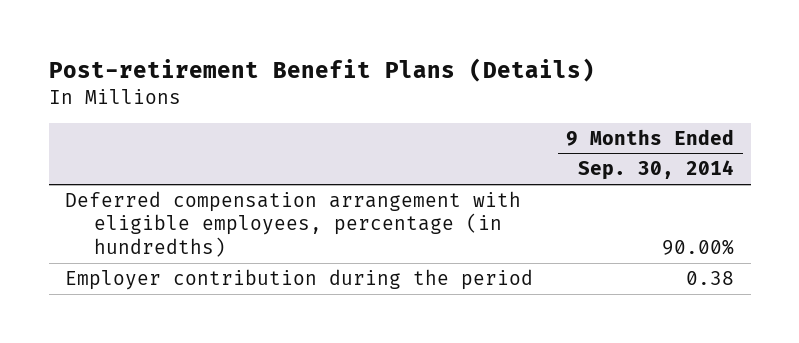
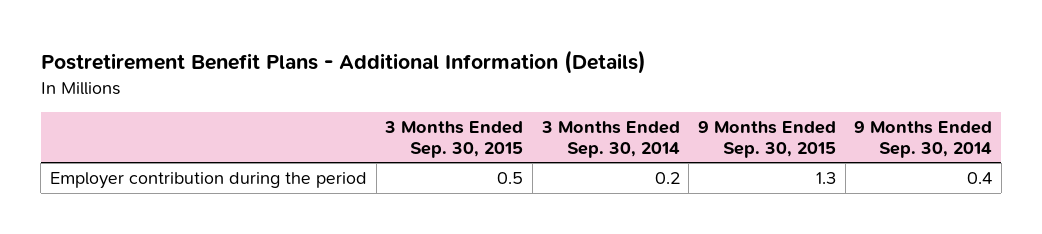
[48,58,595,83] Post-retirement Benefit Plans (Details) -> [40,50,646,75] Postretirement Benefit Plans - Additional Information (Details)
none -> [384,120,524,158] 3 Months Ended Sep. 30, 2015
none -> [540,120,680,158] 3 Months Ended Sep. 30, 2014
none -> [697,120,836,158] 9 Months Ended Sep. 30, 2015
[65,190,522,257] Deferred compensation arrangement with eligible employees, percentage (in hundredths) -> none
[686,270,735,285] 0.38 -> [967,172,993,185] 0.4

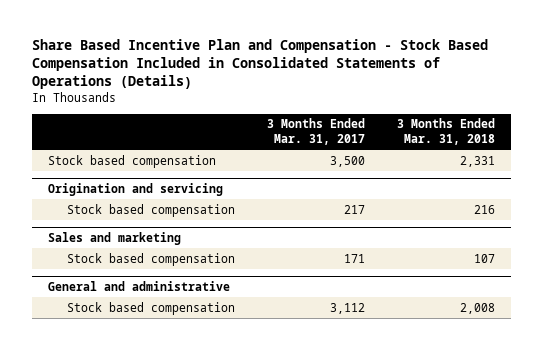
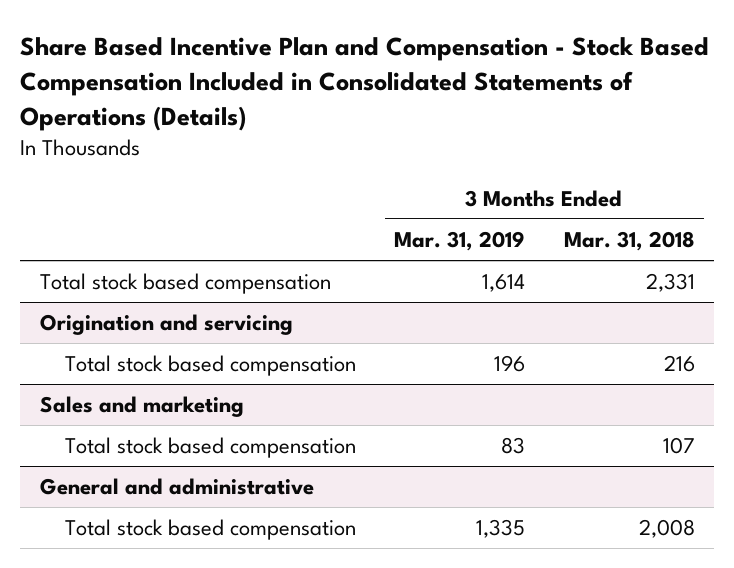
[266,118,365,146] 3 Months Ended Mar. 31, 2017 -> none
none -> [394,230,526,251] Mar. 31, 2019
[48,154,217,168] Stock based compensation -> [39,273,331,295] Total stock based compensation
[66,203,235,217] Stock based compensation -> [64,355,356,377] Total stock based compensation
[66,252,235,266] Stock based compensation -> [64,437,356,459] Total stock based compensation
[66,301,235,315] Stock based compensation -> [64,519,356,541] Total stock based compensation

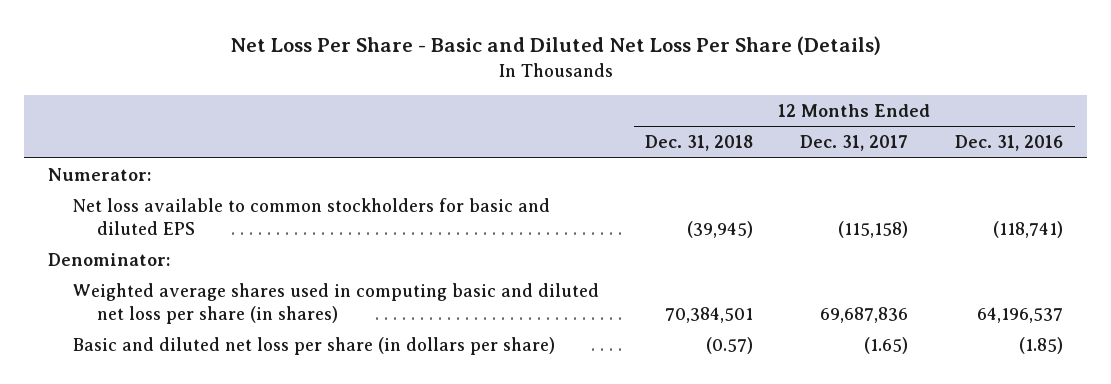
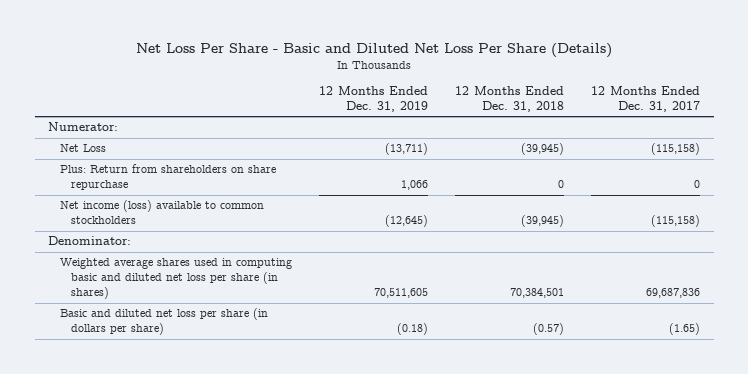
[955,135,1064,152] Dec. 31, 2016 -> none
none -> [318,85,428,112] 12 Months Ended Dec. 31, 2019
[72,197,550,235] Net loss available to common stockholders for basic and diluted EPS -> [59,144,106,153] Net Loss
none -> [59,164,276,191] Plus: Return from shareholders on share repurchase
none -> [59,200,264,225] Net income (loss) available to common stockholders

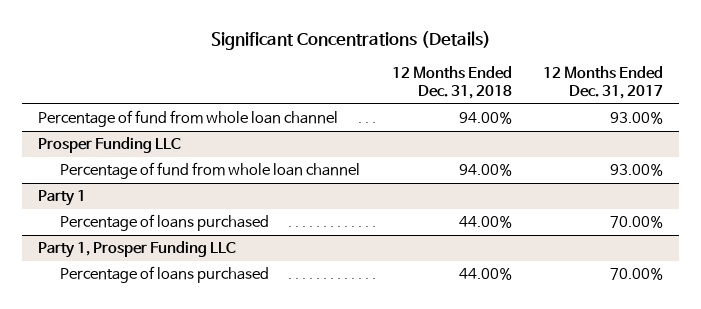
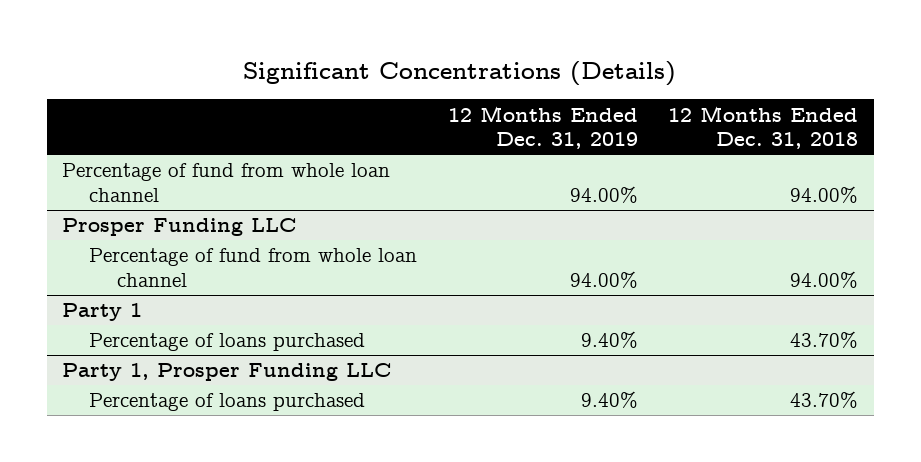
[543,65,664,100] 12 Months Ended Dec. 31, 2017 -> none
none -> [447,105,638,150] 12 Months Ended Dec. 31, 2019
[458,215,512,229] 44.00% -> [790,331,859,349] 43.70%
[458,267,512,281] 44.00% -> [790,391,859,409] 43.70%

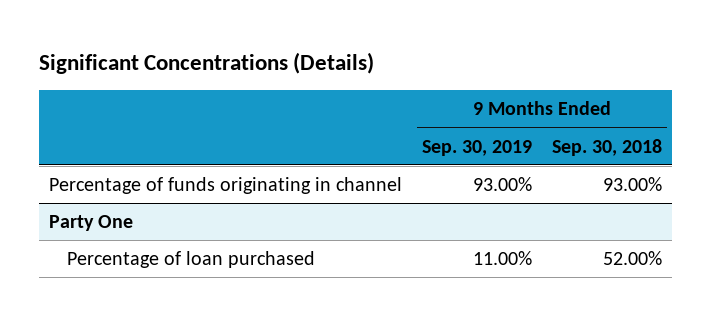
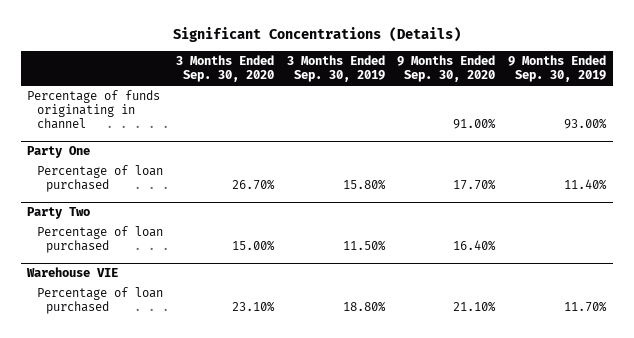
[552,138,663,156] Sep. 30, 2018 -> none
none -> [175,55,274,83] 3 Months Ended Sep. 30, 2020
none -> [286,55,385,83] 3 Months Ended Sep. 30, 2019
none -> [397,55,496,83] 9 Months Ended Sep. 30, 2020
[473,251,533,266] 11.00% -> [564,179,608,191] 11.40%
none -> [27,207,91,220] Party Two
none -> [36,226,163,254] Percentage of loan purchased
none -> [26,267,119,278] Warehouse VIE
none -> [36,287,163,315] Percentage of loan purchased

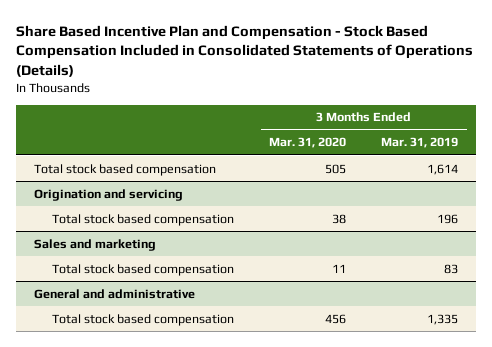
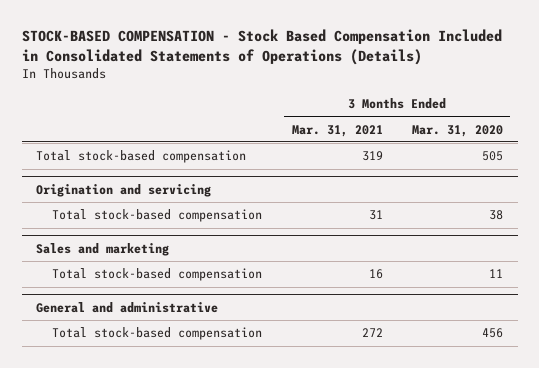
[16,24,474,77] Share Based Incentive Plan and Compensation - Stock Based Compensation Included in Consolidated Statements of Operations (Details) -> [21,29,502,66] STOCK-BASED COMPENSATION - Stock Based Compensation Included in Consolidated Statements of Operations (Details)
[381,137,459,149] Mar. 31, 2019 -> none
none -> [291,124,383,137] Mar. 31, 2021
[33,163,216,176] Total stock based compensation -> [36,150,247,164] Total stock-based compensation
[52,213,235,226] Total stock based compensation -> [52,209,263,223] Total stock-based compensation
[52,263,235,276] Total stock based compensation -> [52,268,263,282] Total stock-based compensation
[52,313,235,326] Total stock based compensation -> [52,327,263,341] Total stock-based compensation

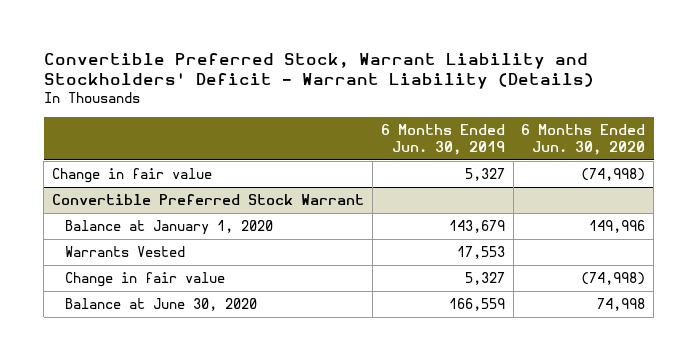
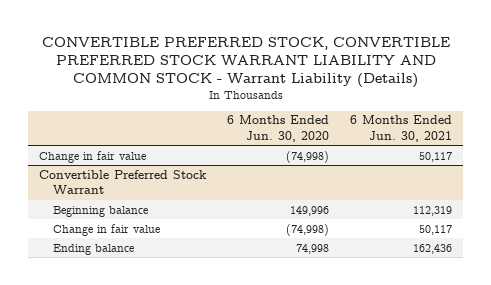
[43,52,594,90] Convertible Preferred Stock, Warrant Liability and Stockholders' Deficit - Warrant Liability (Details) -> [41,36,450,89] CONVERTIBLE PREFERRED STOCK, CONVERTIBLE PREFERRED STOCK WARRANT LIABILITY AND COMMON STOCK - Warrant Liability (Details)
[380,123,505,155] 6 Months Ended Jun. 30, 2019 -> none
none -> [350,115,453,142] 6 Months Ended Jun. 30, 2021
[64,246,185,258] Warrants Vested -> none
[64,220,273,236] Balance at January 1, 2020 -> [53,205,149,217] Beginning balance
[64,298,257,312] Balance at June 30, 2020 -> [53,243,135,255] Ending balance

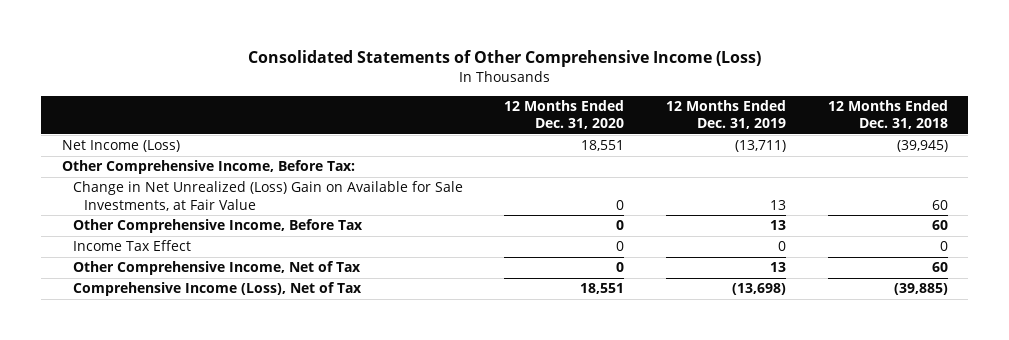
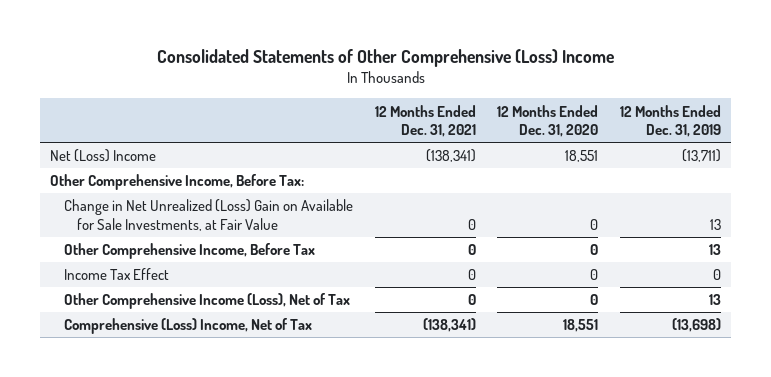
[247,49,761,67] Consolidated Statements of Other Comprehensive Income (Loss) -> [156,49,614,68] Consolidated Statements of Other Comprehensive (Loss) Income
[827,99,948,130] 12 Months Ended Dec. 31, 2018 -> none
none -> [374,104,476,138] 12 Months Ended Dec. 31, 2021
[61,140,180,153] Net Income (Loss) -> [50,149,157,163] Net (Loss) Income
[72,261,361,276] Other Comprehensive Income, Net of Tax -> [63,293,350,310] Other Comprehensive Income (Loss), Net of Tax
[72,282,362,297] Comprehensive Income (Loss), Net of Tax -> [63,318,312,335] Comprehensive (Loss) Income, Net of Tax

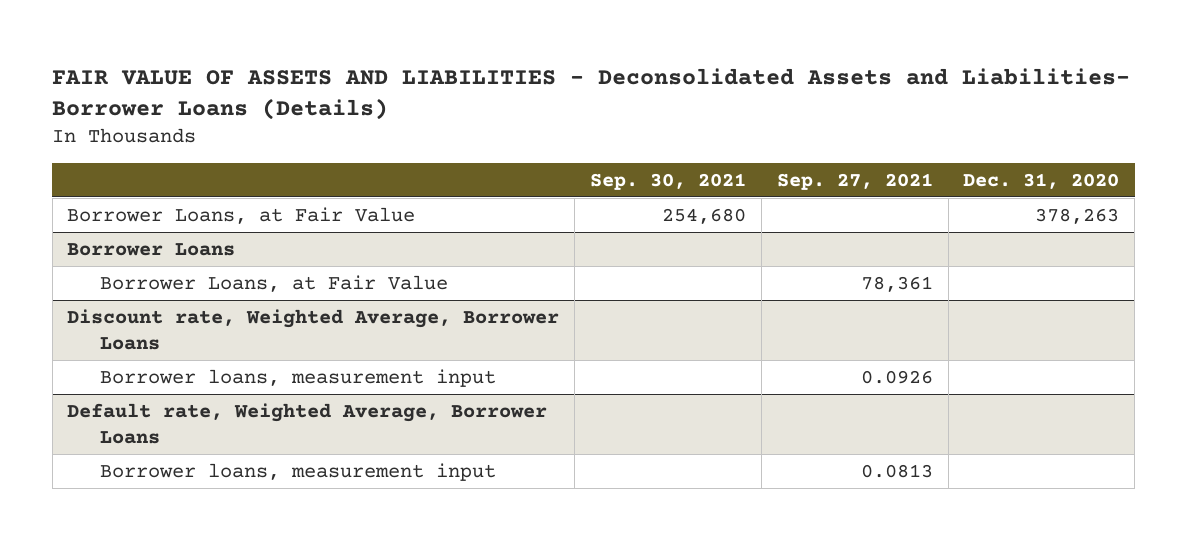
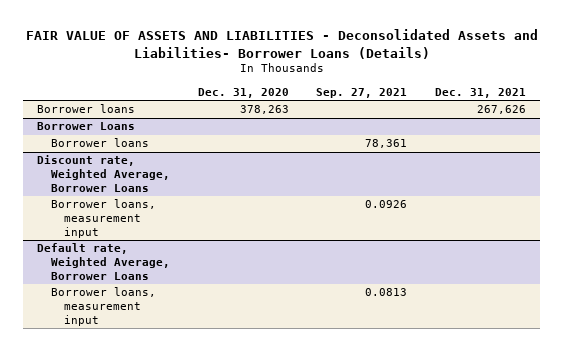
[590,172,747,190] Sep. 30, 2021 -> none
none -> [435,87,527,98] Dec. 31, 2021
[67,206,416,224] Borrower Loans, at Fair Value -> [37,104,136,114] Borrower loans
[99,274,448,292] Borrower Loans, at Fair Value -> [50,138,149,148] Borrower loans

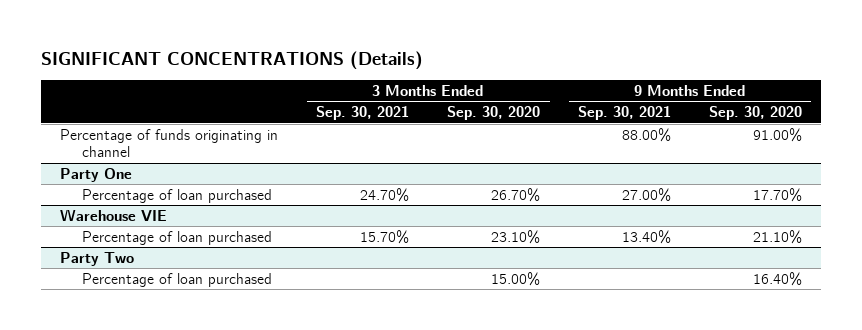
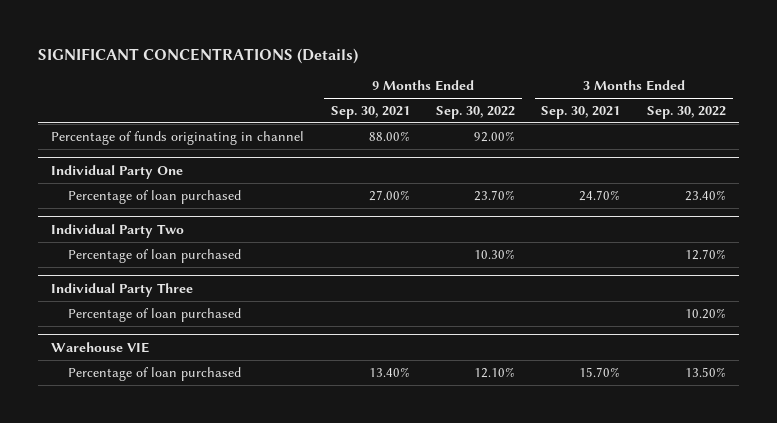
[447,106,541,121] Sep. 30, 2020 -> none
[708,106,802,121] Sep. 30, 2020 -> none
none -> [435,105,515,119] Sep. 30, 2022
none -> [646,105,726,119] Sep. 30, 2022
[60,167,133,182] Party One -> [51,164,184,179] Individual Party One
none -> [51,223,185,238] Individual Party Two
none -> [67,248,241,263] Percentage of loan purchased
none -> [51,282,194,297] Individual Party Three
none -> [67,307,241,322] Percentage of loan purchased
[60,251,135,266] Party Two -> none
[82,272,273,287] Percentage of loan purchased -> none

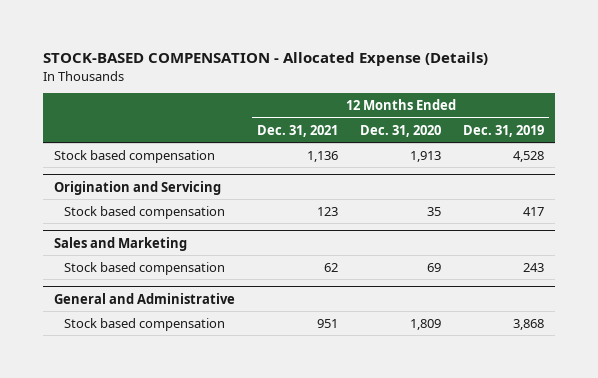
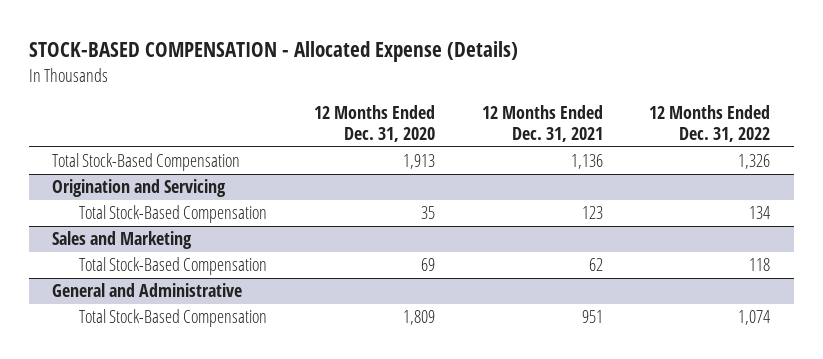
[462,124,544,137] Dec. 31, 2019 -> none
none -> [649,105,771,143] 12 Months Ended Dec. 31, 2022
[54,149,216,163] Stock based compensation -> [52,153,241,172] Total Stock-Based Compensation
[64,205,226,219] Stock based compensation -> [79,205,268,224] Total Stock-Based Compensation
[64,261,226,275] Stock based compensation -> [79,257,268,276] Total Stock-Based Compensation
[64,317,226,331] Stock based compensation -> [79,309,268,328] Total Stock-Based Compensation

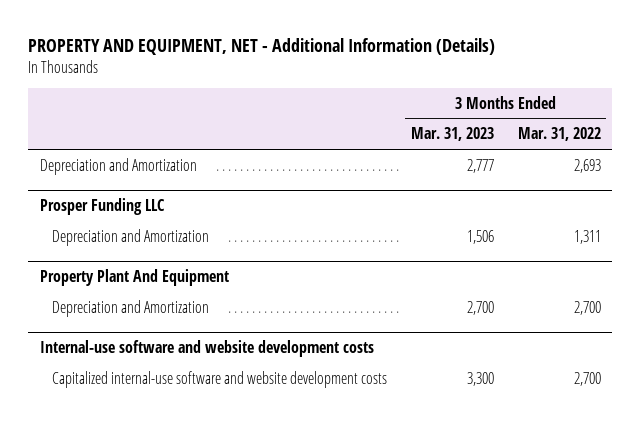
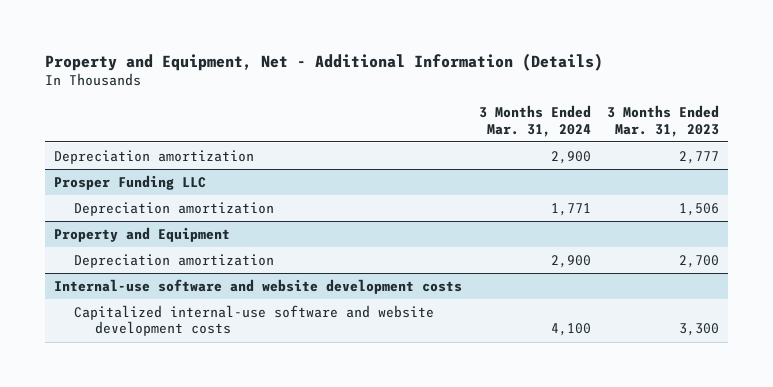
[28,37,496,55] PROPERTY AND EQUIPMENT, NET - Additional Information (Details) -> [45,52,604,71] Property and Equipment, Net - Additional Information (Details)
[517,127,601,142] Mar. 31, 2022 -> none
none -> [478,105,591,137] 3 Months Ended Mar. 31, 2024
[39,157,197,175] Depreciation and Amortization -> [53,150,254,165] Depreciation amortization
[52,228,210,246] Depreciation and Amortization -> [74,202,275,217] Depreciation amortization
[39,269,229,287] Property Plant And Equipment -> [53,227,230,243] Property and Equipment
[52,299,210,317] Depreciation and Amortization -> [74,254,275,269] Depreciation amortization

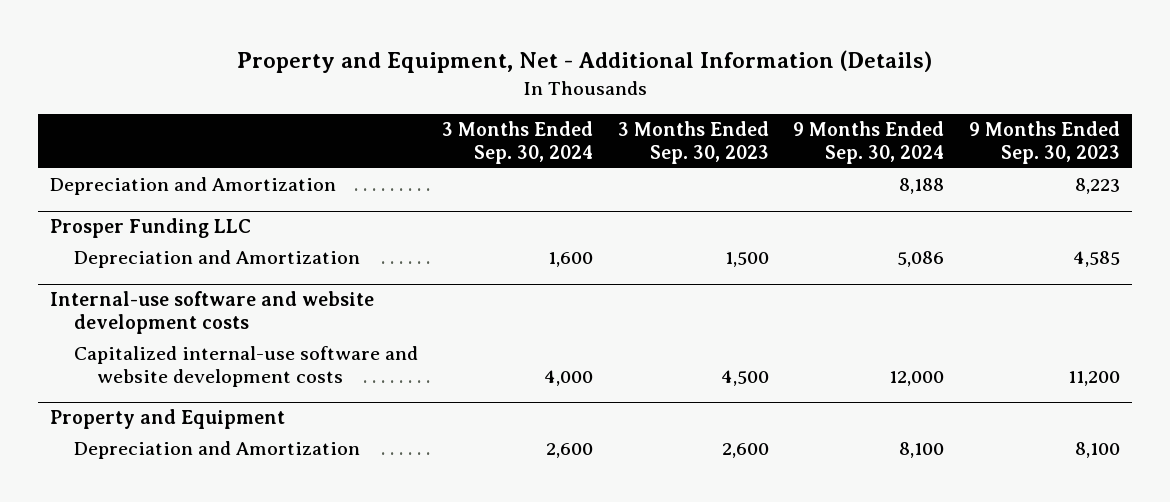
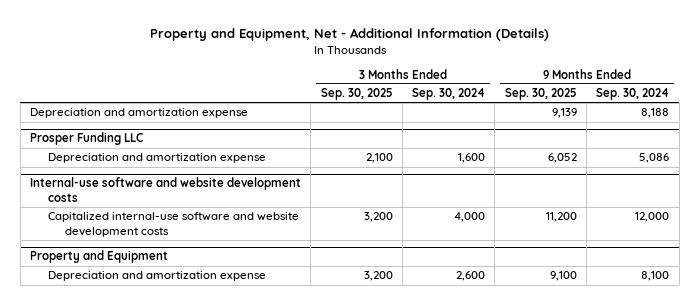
[617,121,769,164] 3 Months Ended Sep. 30, 2023 -> none
[968,121,1120,164] 9 Months Ended Sep. 30, 2023 -> none
none -> [320,88,393,101] Sep. 30, 2025
none -> [504,88,577,101] Sep. 30, 2025
[50,177,337,196] Depreciation and Amortization -> [30,108,249,119] Depreciation and amortization expense
[73,250,360,269] Depreciation and Amortization -> [47,153,266,164] Depreciation and amortization expense
[73,441,360,460] Depreciation and Amortization -> [47,271,266,282] Depreciation and amortization expense

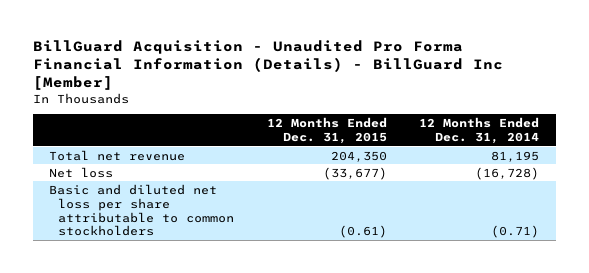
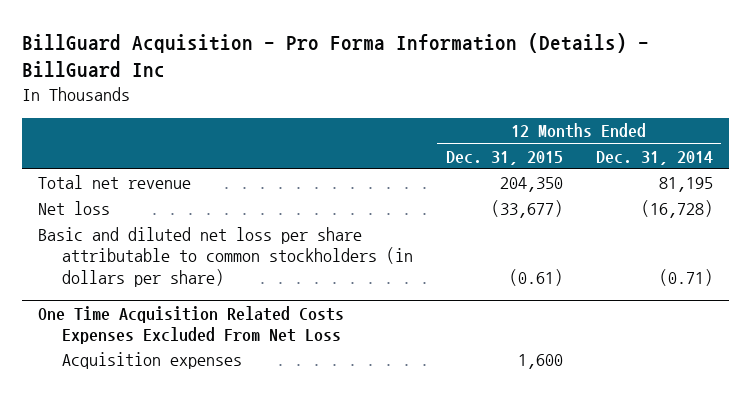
[32,39,503,91] BillGuard Acquisition - Unaudited Pro Forma Financial Information (Details) - BillGuard Inc [Member] -> [21,33,649,79] BillGuard Acquisition - Pro Forma Information (Details) - BillGuard Inc
[49,183,234,237] Basic and diluted net loss per share attributable to common stockholders -> [38,227,413,287] Basic and diluted net loss per share attributable to common stockholders (in dollars per share)
none -> [38,305,345,345] One Time Acquisition Related Costs Expenses Excluded From Net Loss
none -> [61,352,242,370] Acquisition expenses

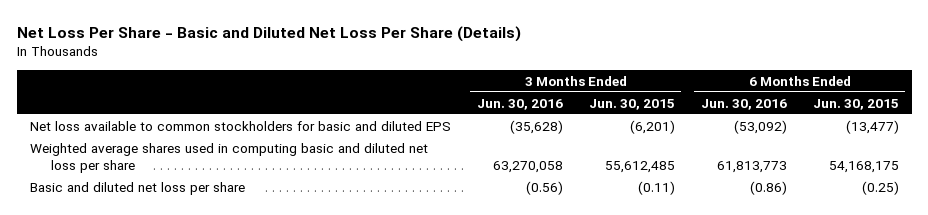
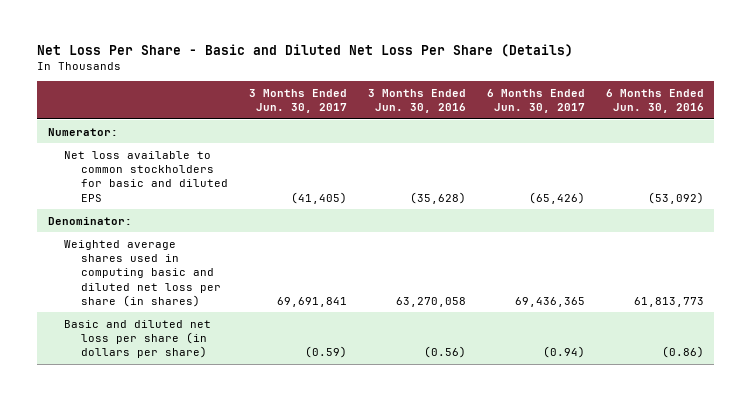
[588,98,675,110] Jun. 30, 2015 -> none
[812,98,899,110] Jun. 30, 2015 -> none
none -> [248,88,347,114] 3 Months Ended Jun. 30, 2017
none -> [486,88,585,114] 6 Months Ended Jun. 30, 2017
none -> [47,127,118,136] Numerator:
none -> [47,216,132,225] Denominator:
[29,142,428,174] Weighted average shares used in computing basic and diluted net loss per share -> [64,239,221,307] Weighted average shares used in computing basic and diluted net loss per share (in shares)
[29,181,245,195] Basic and diluted net loss per share -> [64,319,212,359] Basic and diluted net loss per share (in dollars per share)

